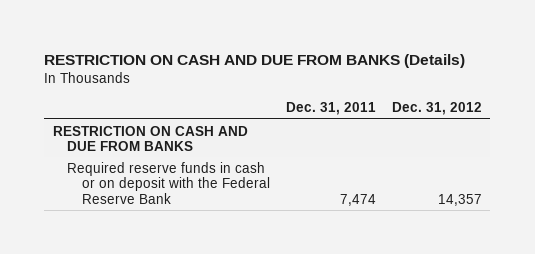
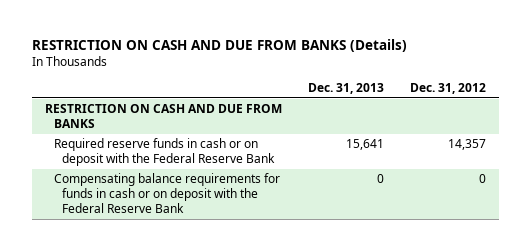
[286,102,377,116] Dec. 31, 2011 -> none
none -> [308,83,385,95] Dec. 31, 2013
none -> [53,172,280,214] Compensating balance requirements for funds in cash or on deposit with the Federal Reserve Bank

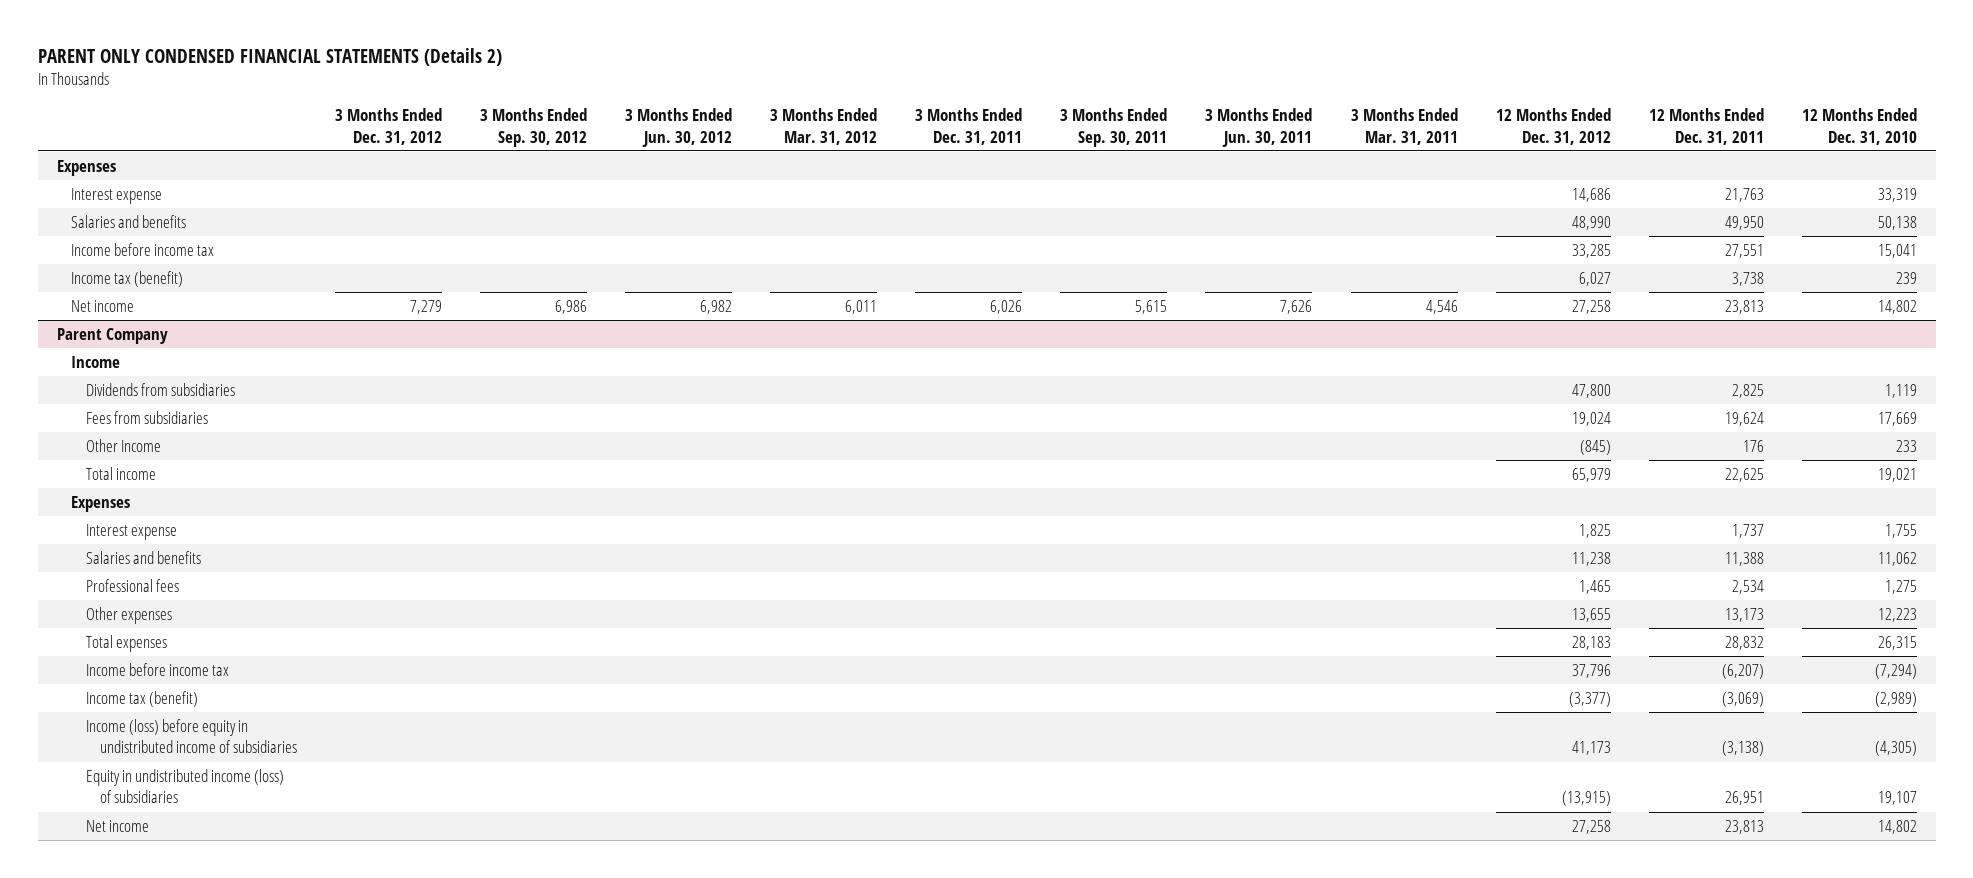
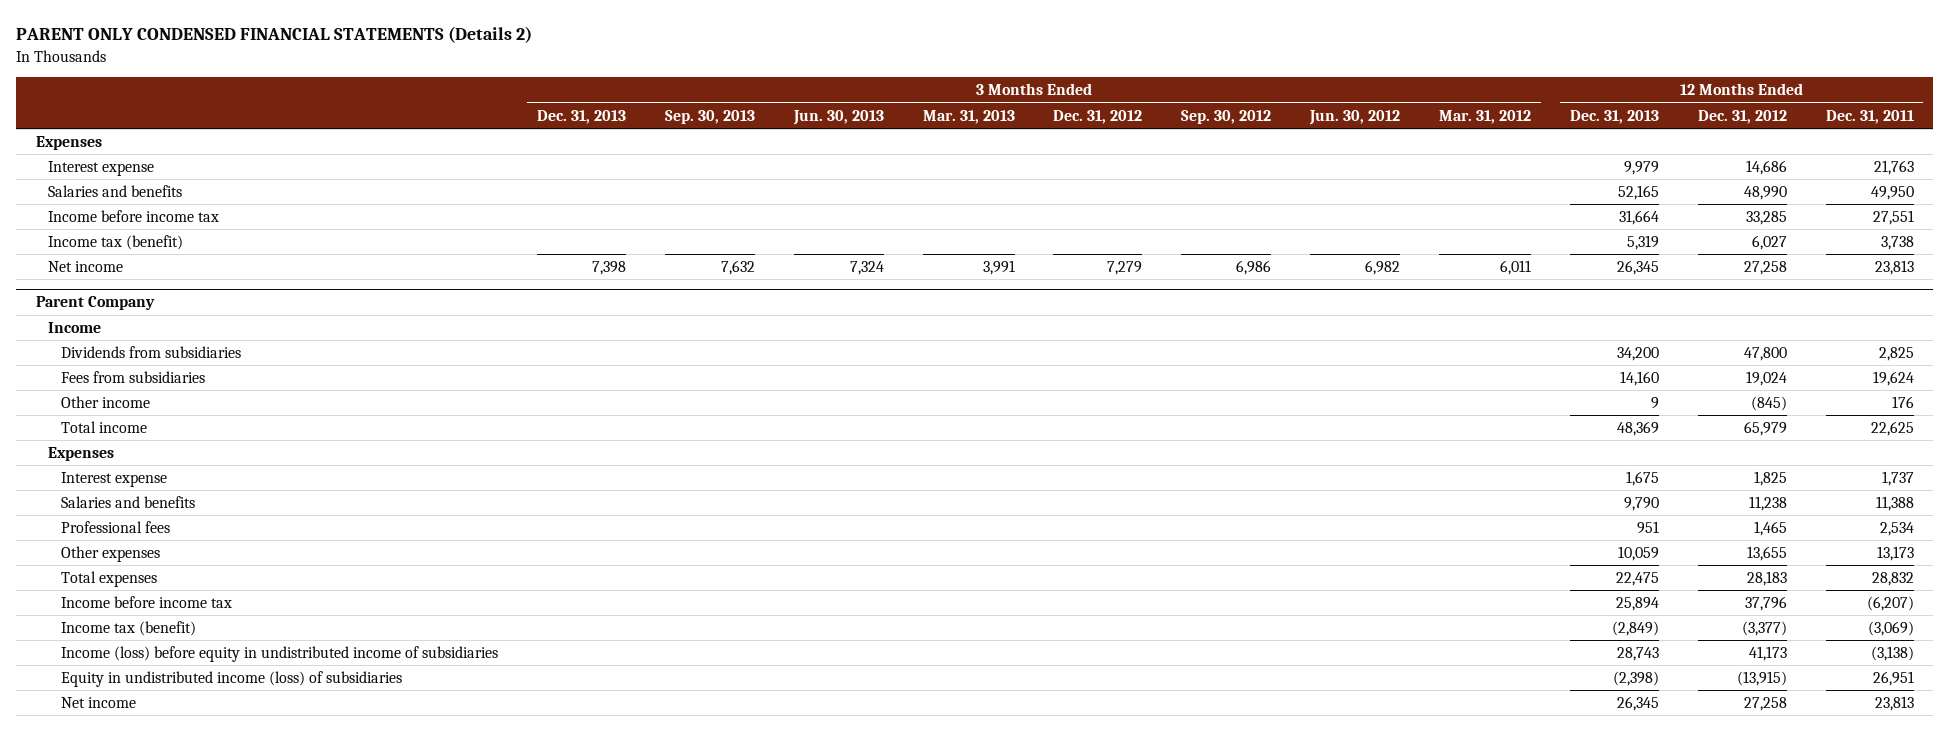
[915,108,1023,145] 3 Months Ended Dec. 31, 2011 -> none
[1060,108,1168,147] 3 Months Ended Sep. 30, 2011 -> none
[1205,108,1313,147] 3 Months Ended Jun. 30, 2011 -> none
[1350,108,1458,145] 3 Months Ended Mar. 31, 2011 -> none
[1801,108,1917,145] 12 Months Ended Dec. 31, 2010 -> none
none -> [536,109,626,124] Dec. 31, 2013
none -> [664,109,755,124] Sep. 30, 2013
none -> [792,109,884,125] Jun. 30, 2013
none -> [922,109,1015,124] Mar. 31, 2013
none -> [1570,109,1660,124] Dec. 31, 2013
[85,438,161,452] Other Income -> [61,396,151,409] Other income

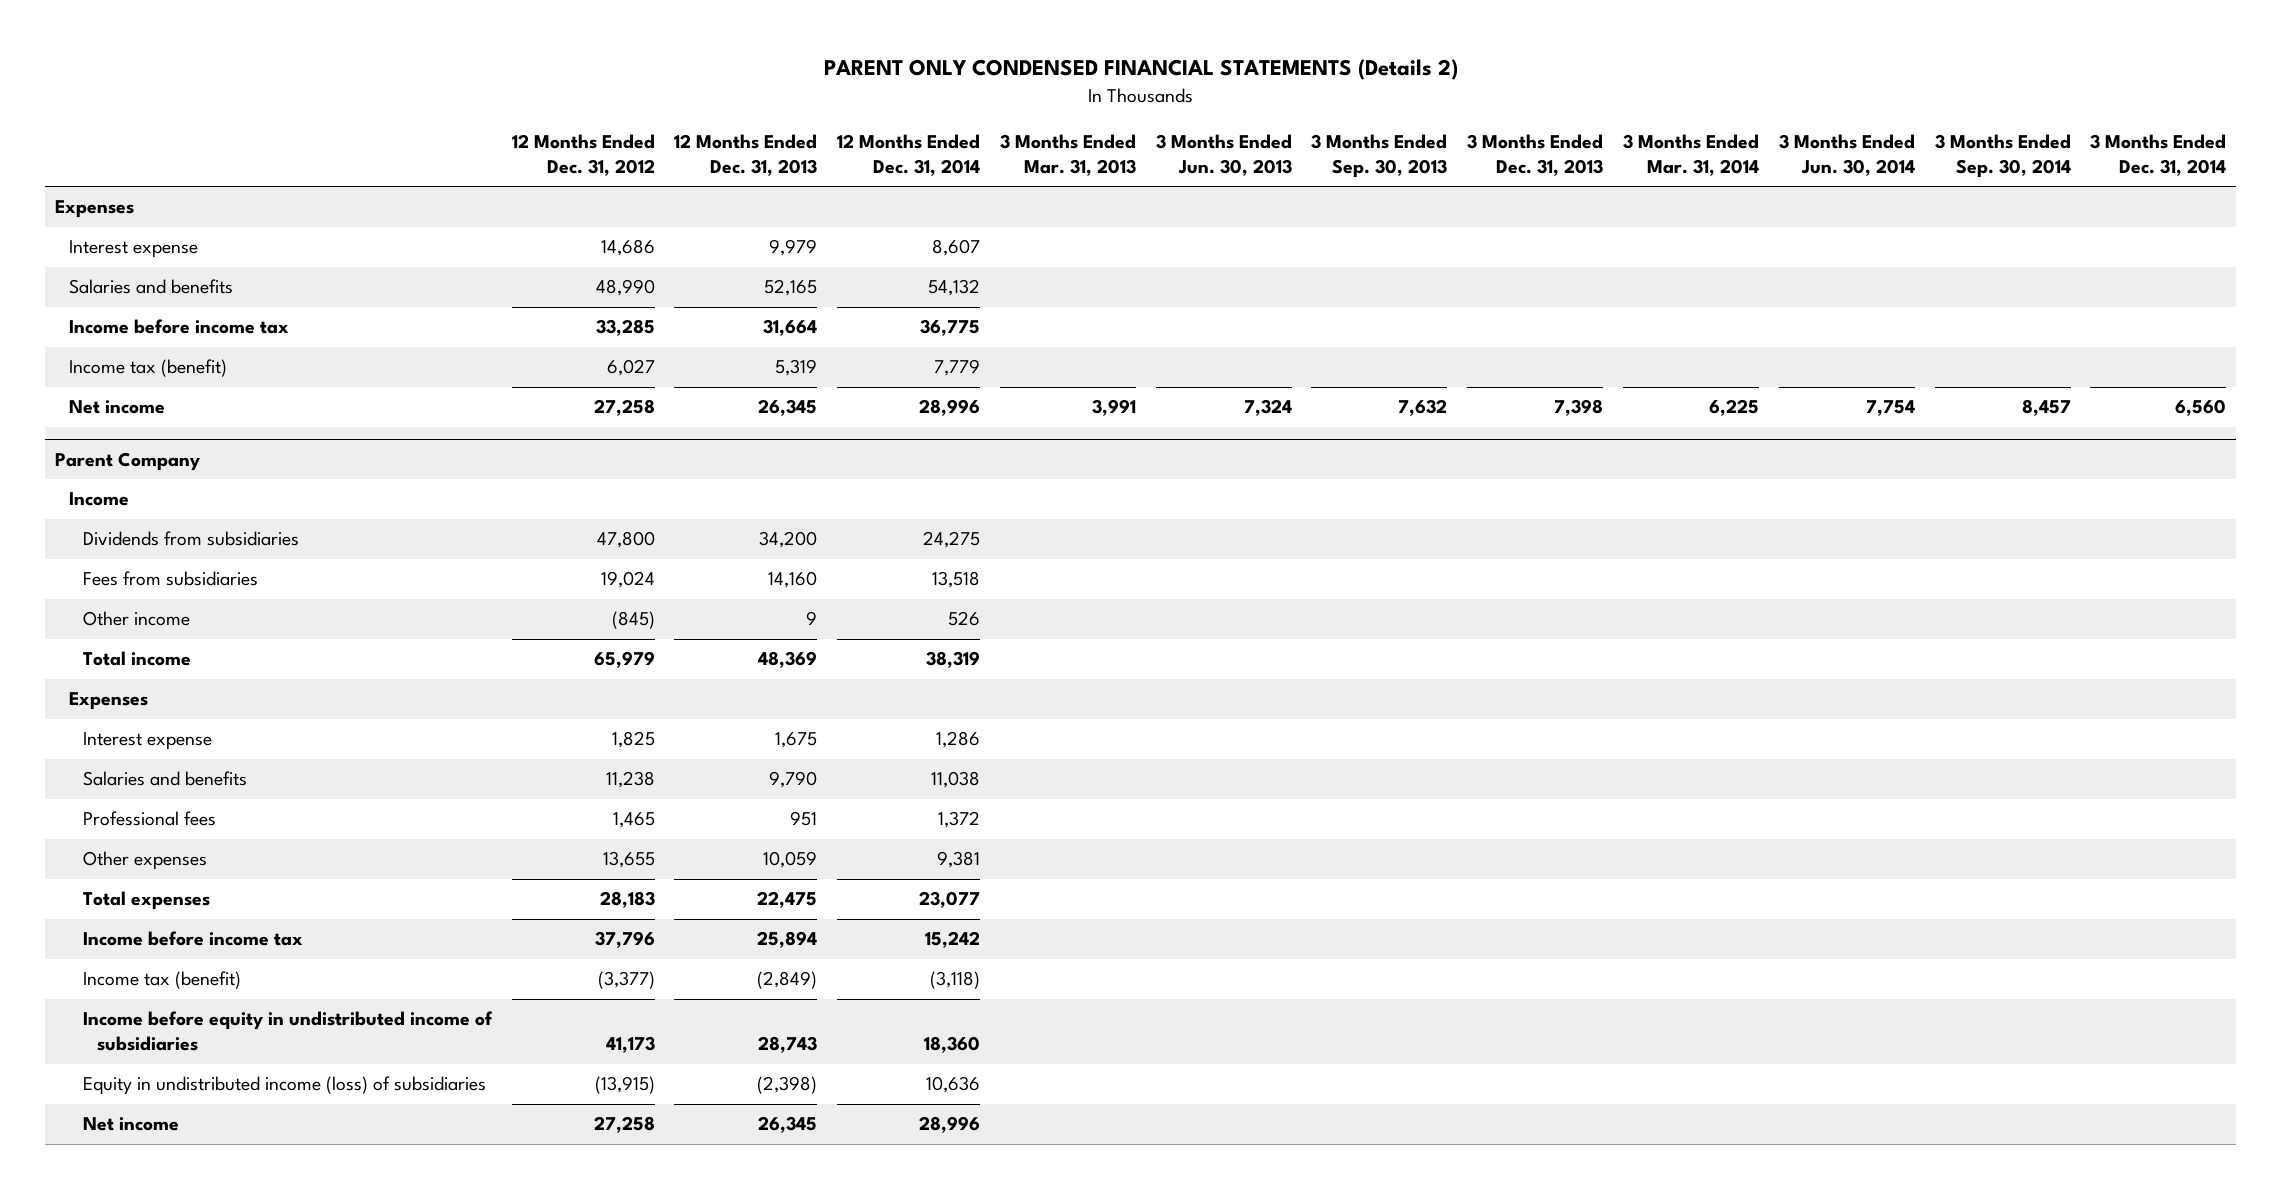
[1053,109,1143,124] Dec. 31, 2012 -> none
[1181,109,1272,124] Sep. 30, 2012 -> none
[1309,109,1401,125] Jun. 30, 2012 -> none
[1439,109,1532,124] Mar. 31, 2012 -> none
[1825,109,1914,124] Dec. 31, 2011 -> none
none -> [837,133,981,176] 12 Months Ended Dec. 31, 2014
none -> [1623,133,1760,176] 3 Months Ended Mar. 31, 2014
none -> [1778,133,1915,176] 3 Months Ended Jun. 30, 2014
none -> [1934,133,2071,178] 3 Months Ended Sep. 30, 2014
none -> [2090,133,2227,176] 3 Months Ended Dec. 31, 2014
[61,646,499,663] Income (loss) before equity in undistributed income of subsidiaries -> [82,1011,493,1052] Income before equity in undistributed income of subsidiaries

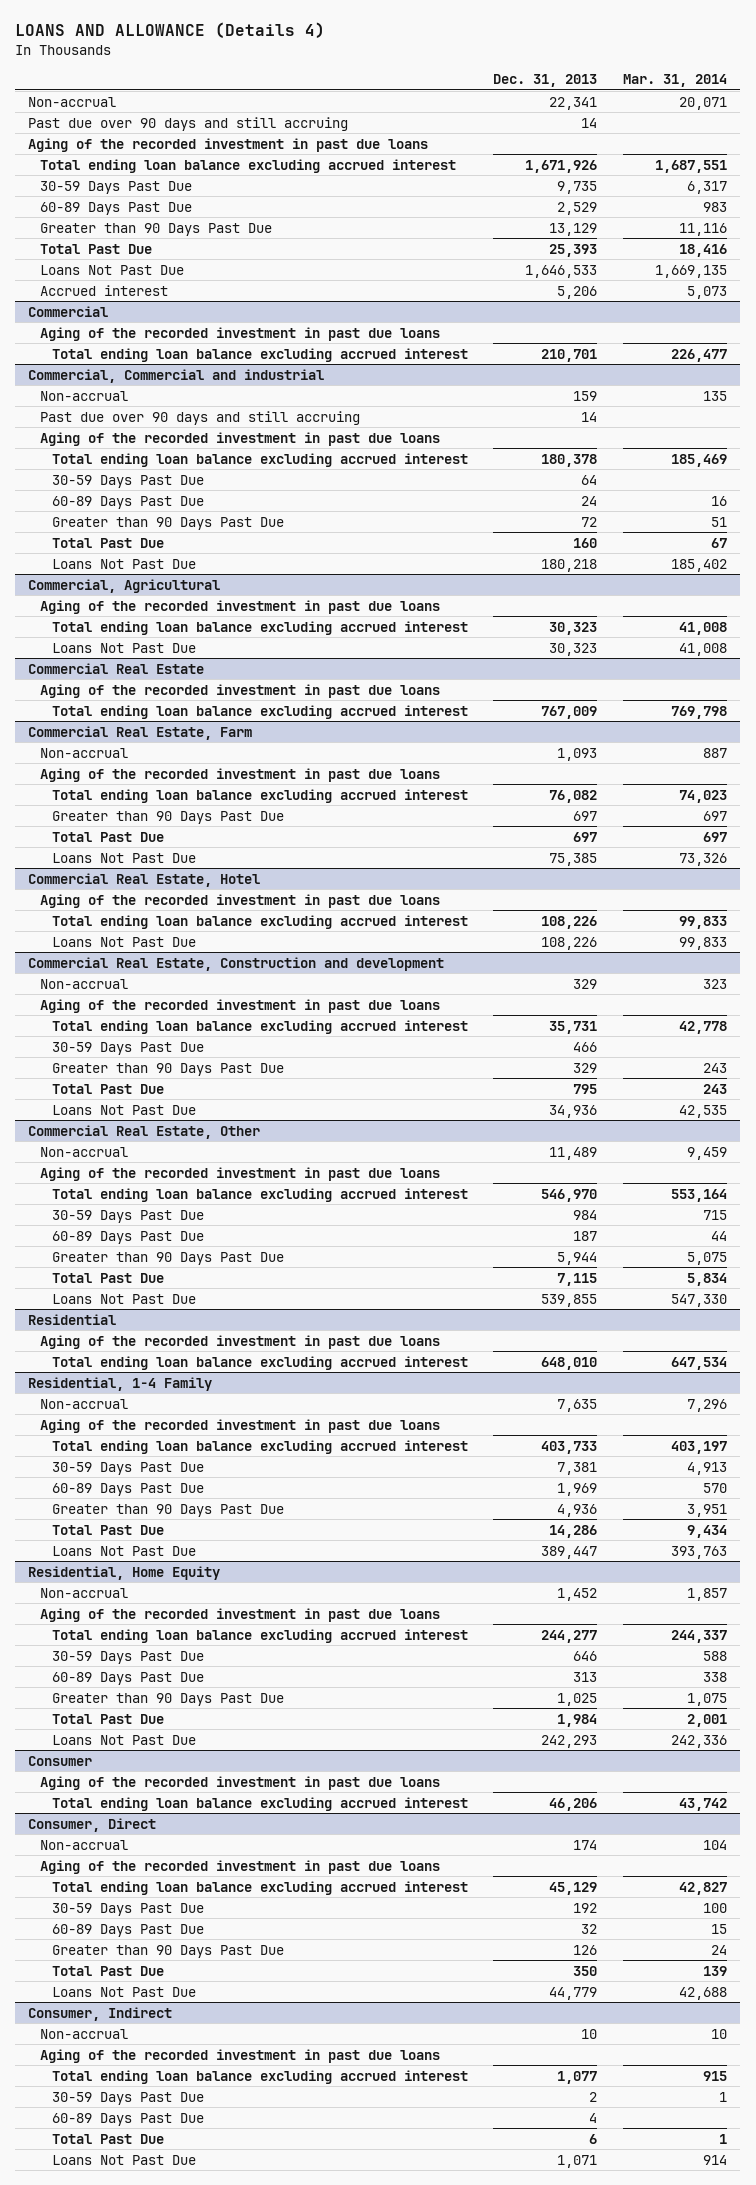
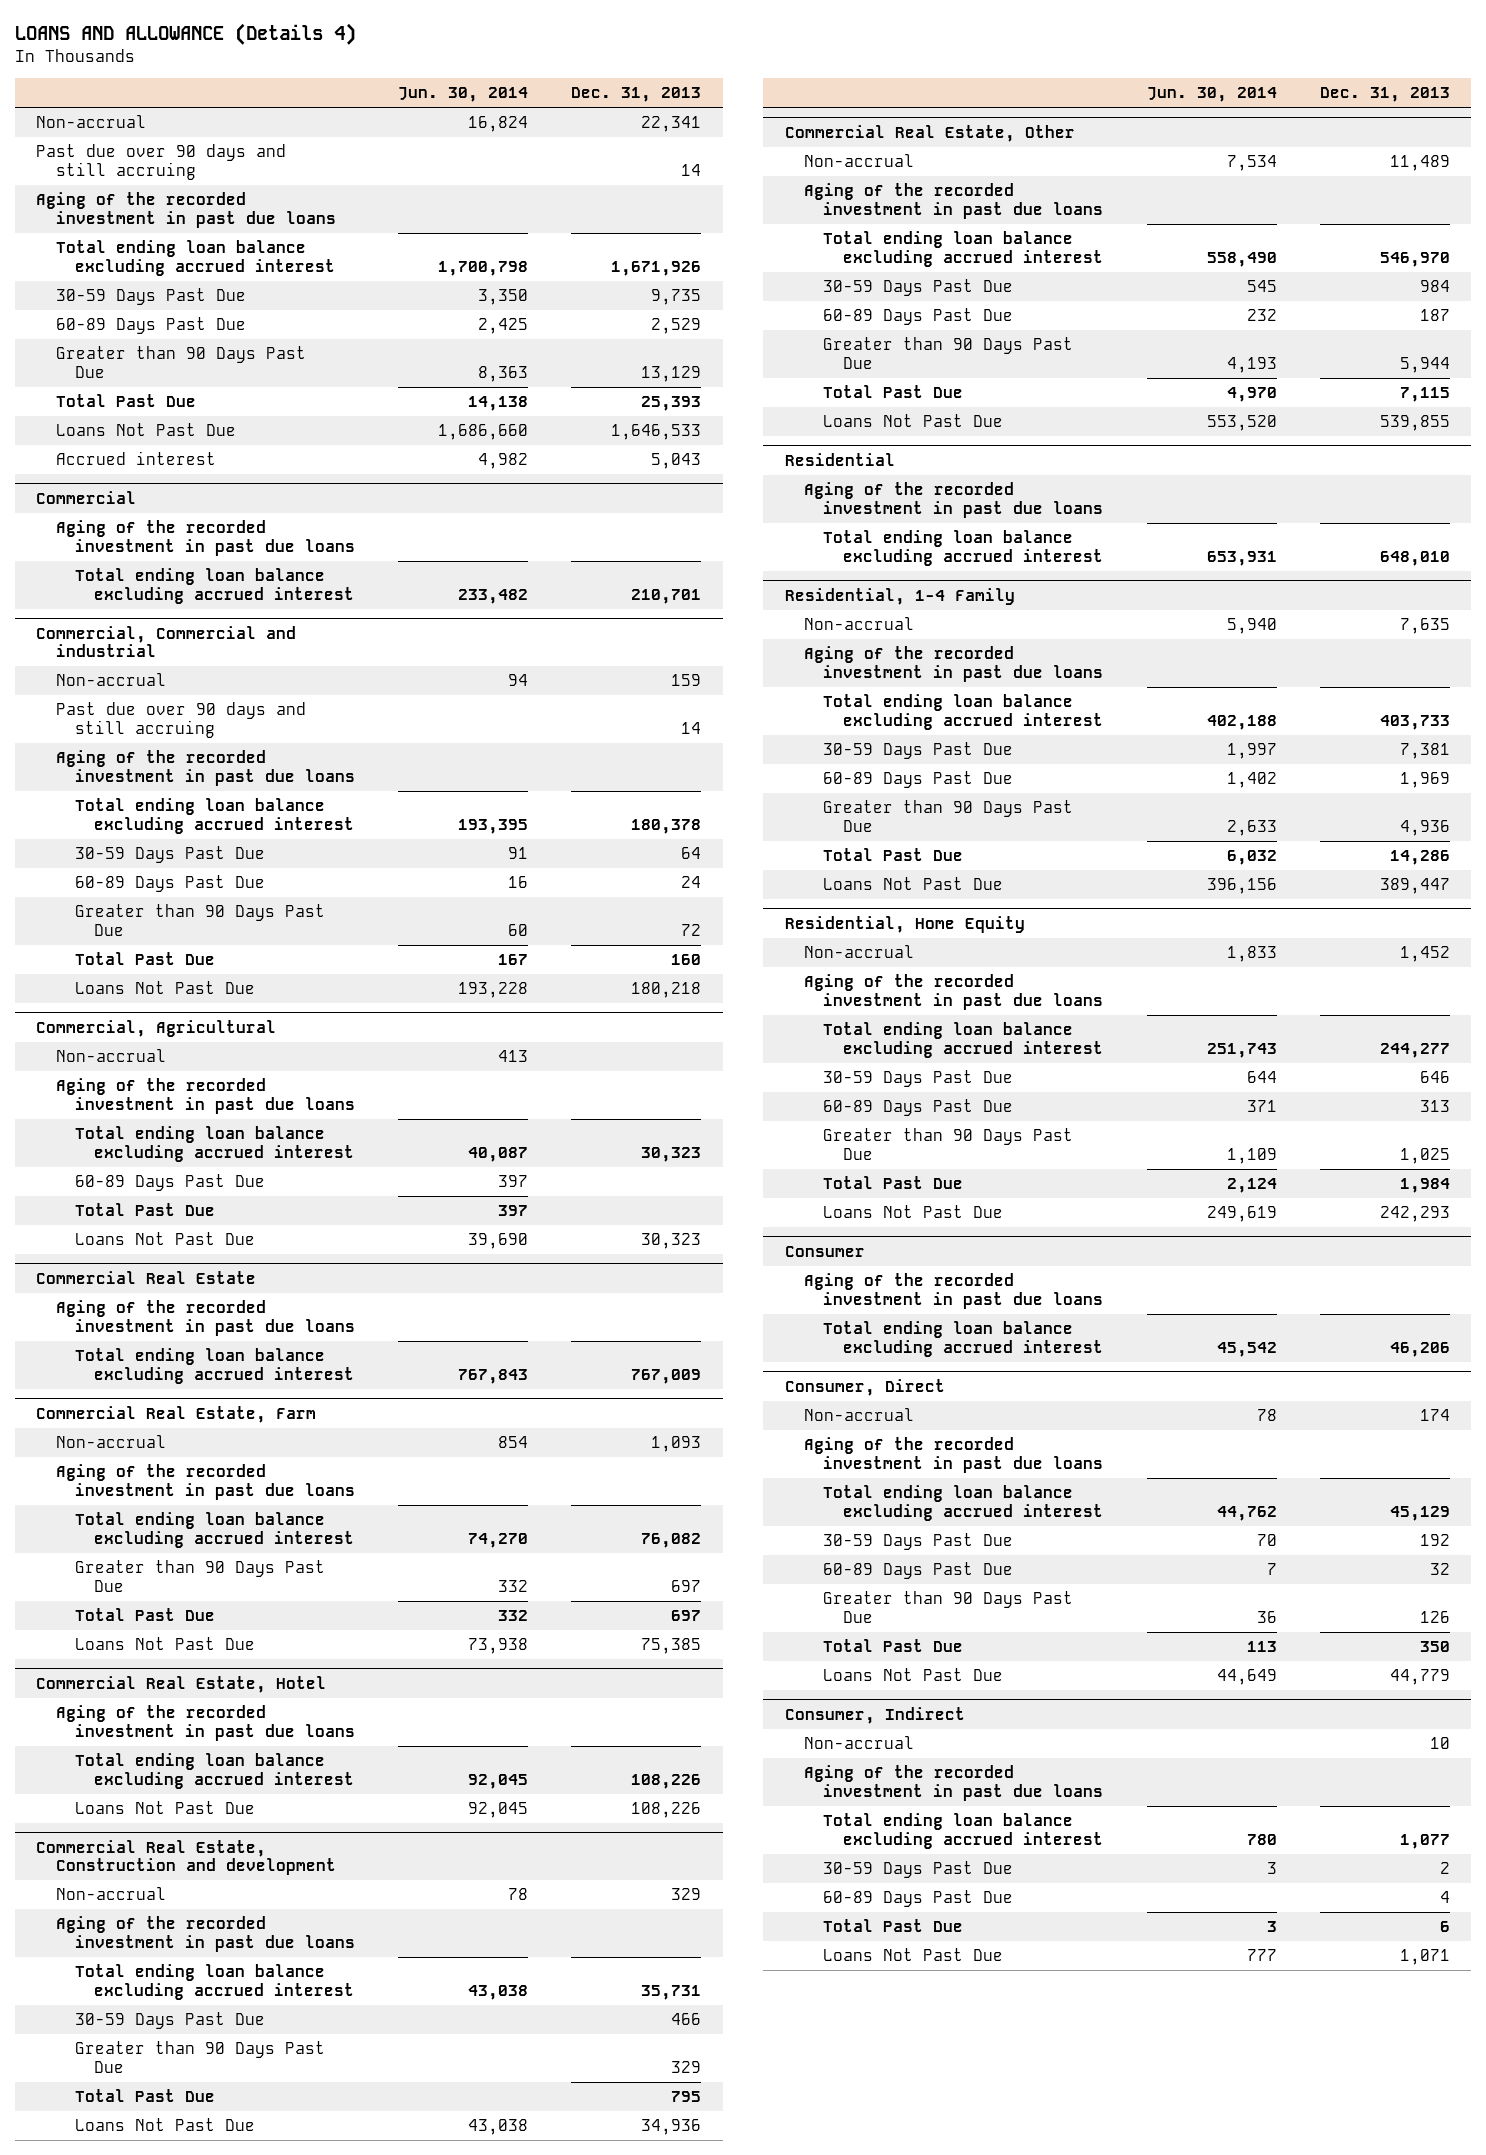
[623,74,728,88] Mar. 31, 2014 -> none
none -> [398,87,529,103] Jun. 30, 2014
[557,285,598,299] 5,206 -> [651,453,702,470] 5,043
none -> [55,1049,166,1063] Non-accrual
none -> [75,1174,266,1192] 60-89 Days Past Due
none -> [75,1203,216,1217] Total Past Due

